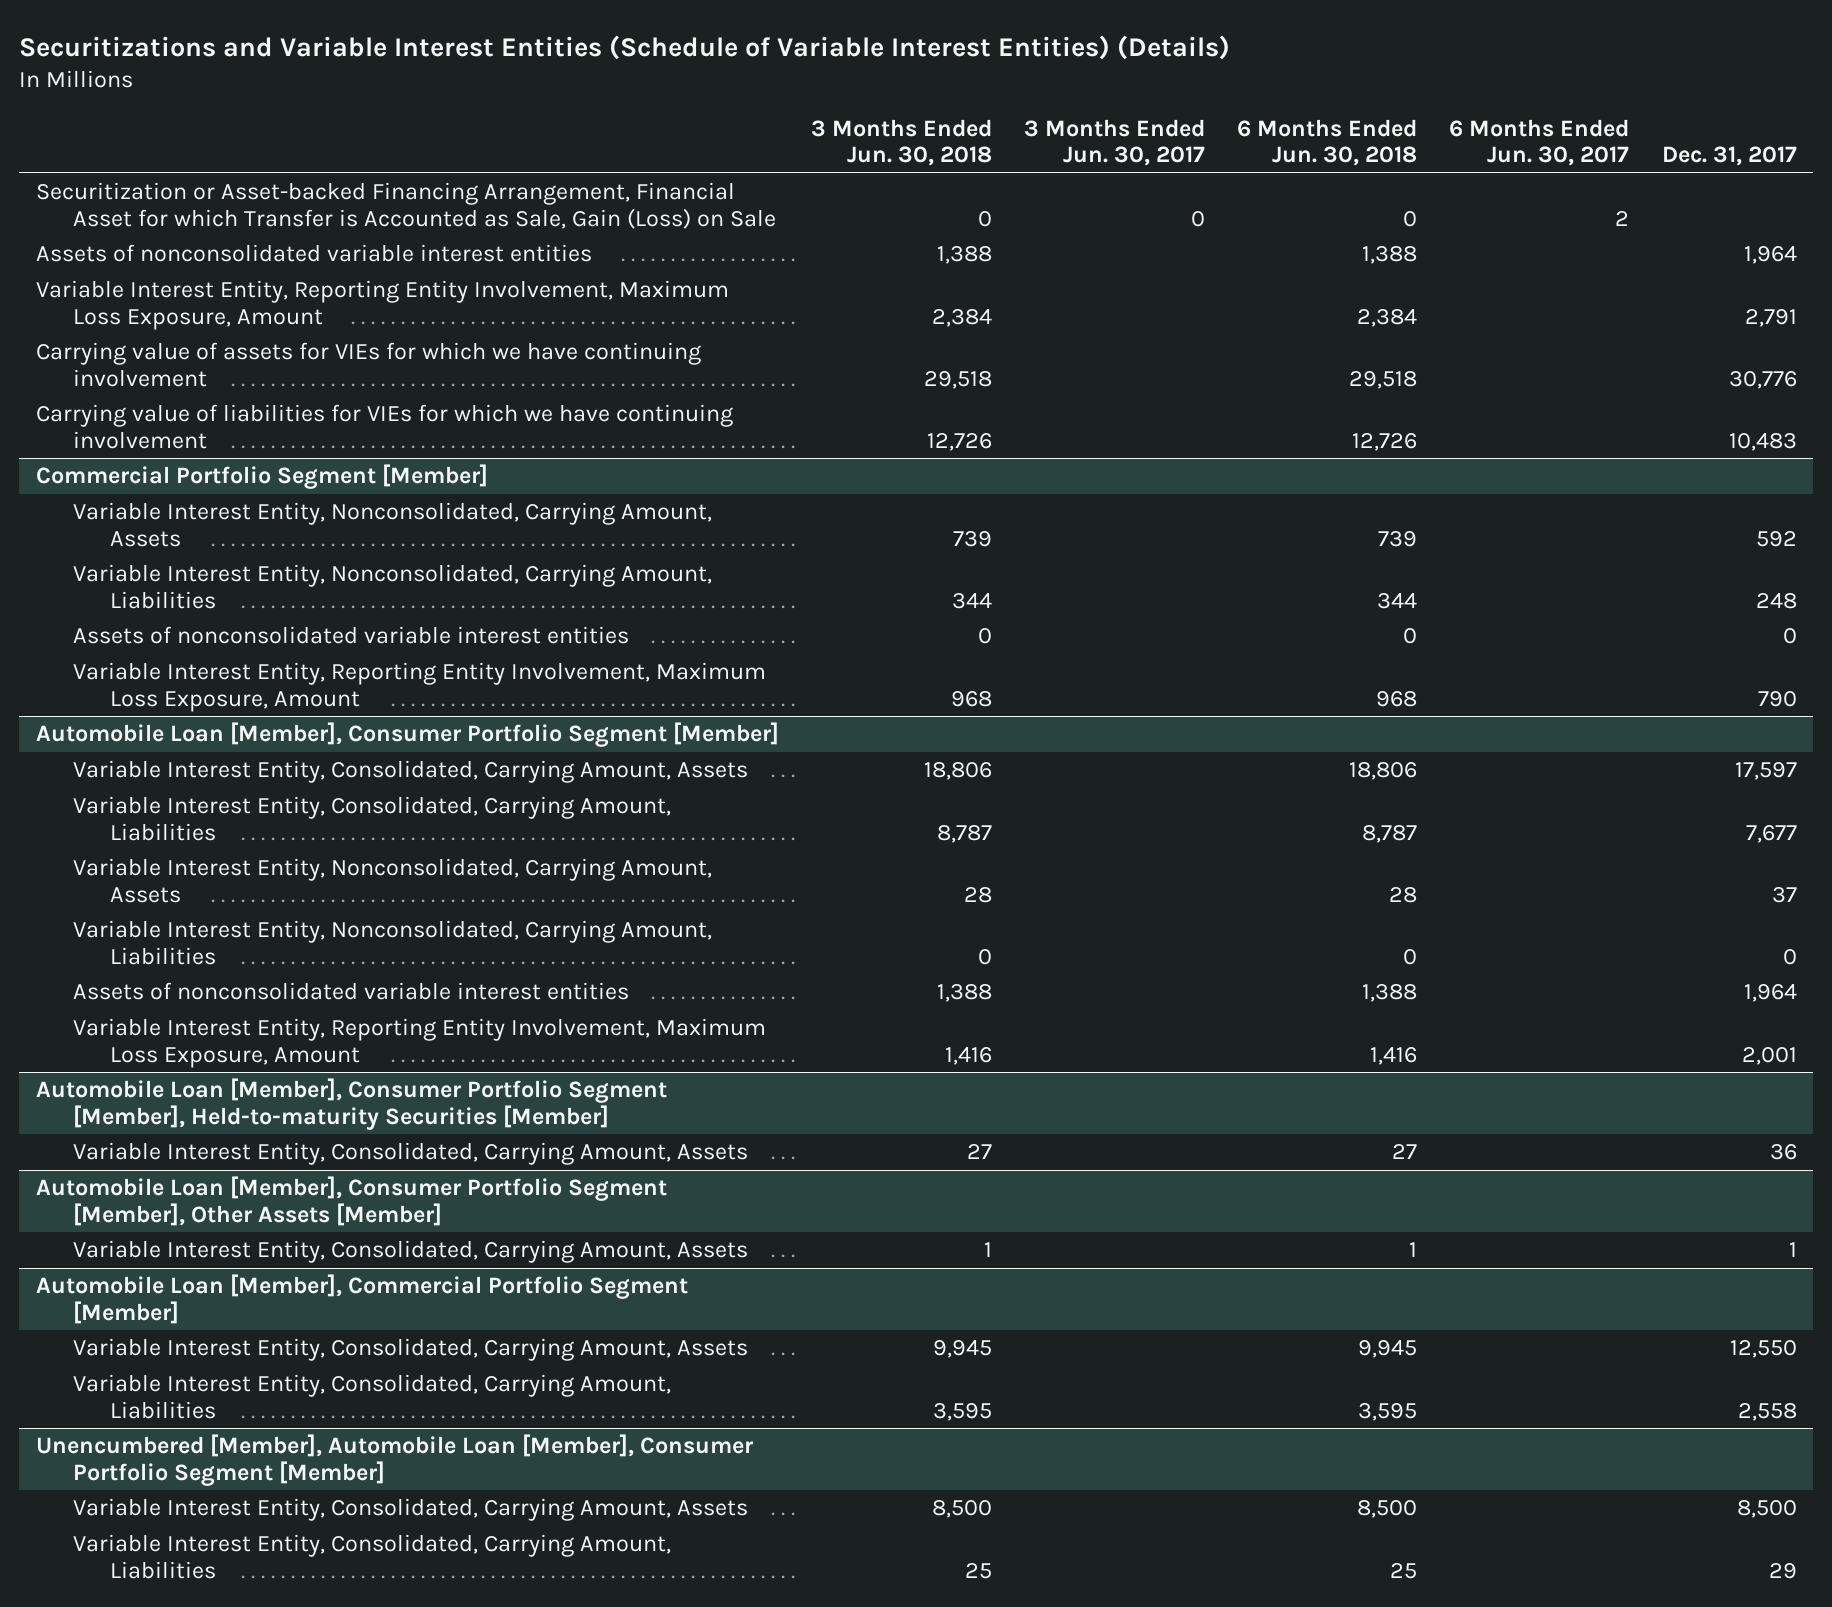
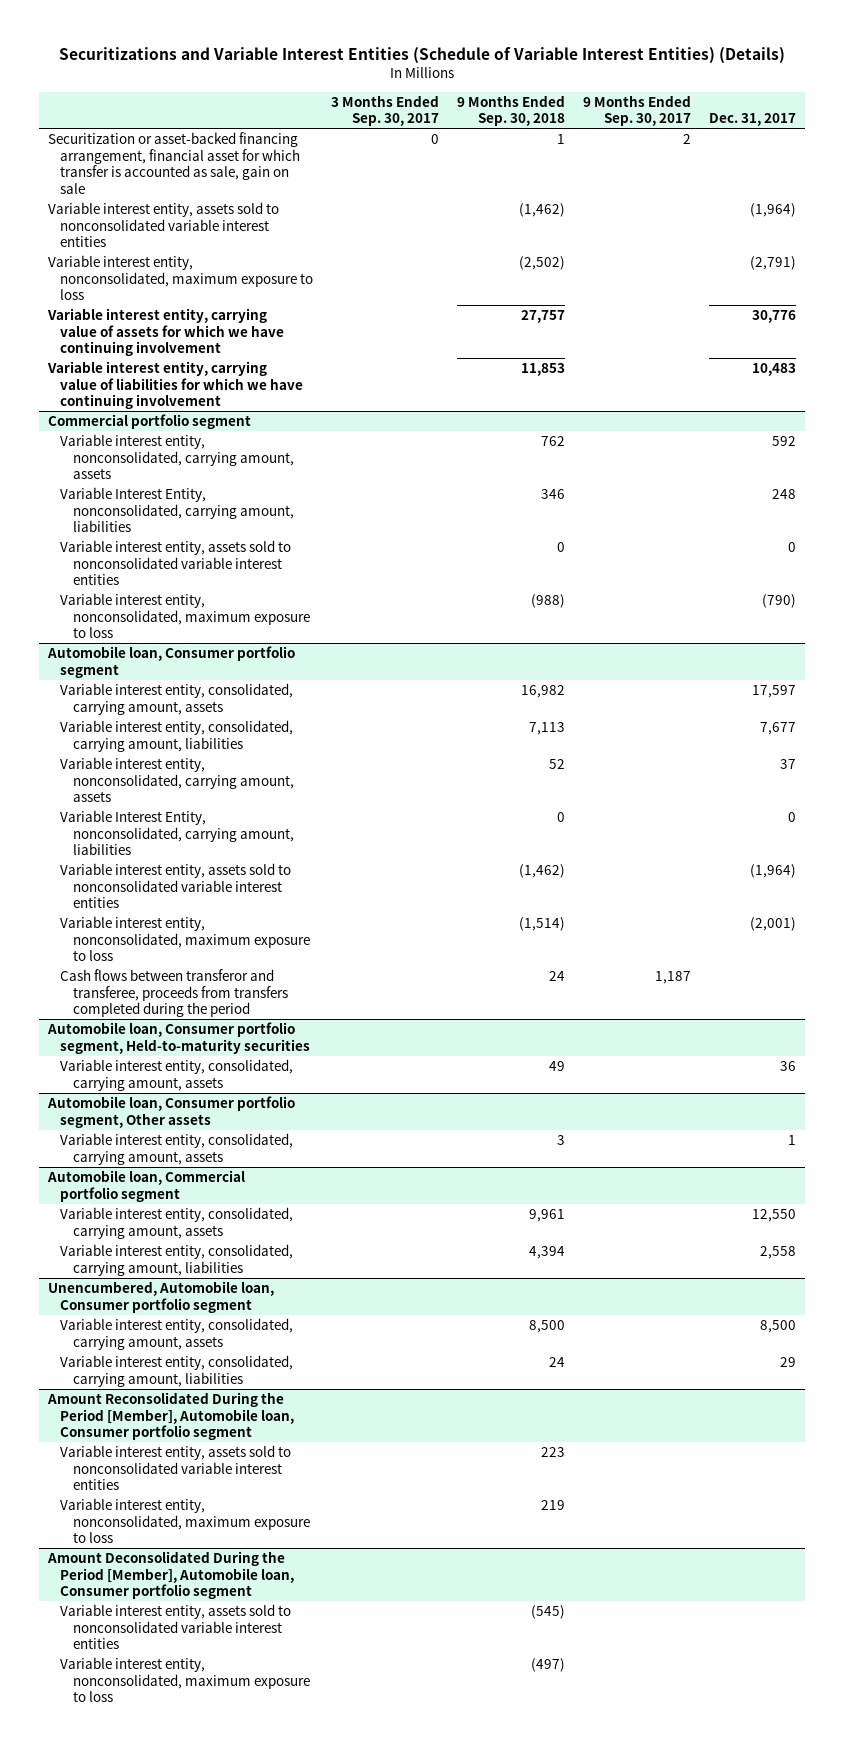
[810,118,992,167] 3 Months Ended Jun. 30, 2018 -> none
[1024,118,1206,167] 3 Months Ended Jun. 30, 2017 -> none
[1237,118,1418,167] 6 Months Ended Jun. 30, 2018 -> none
[1449,118,1630,167] 6 Months Ended Jun. 30, 2017 -> none
none -> [331,94,440,127] 3 Months Ended Sep. 30, 2017
none -> [457,94,566,127] 9 Months Ended Sep. 30, 2018
none -> [583,94,692,127] 9 Months Ended Sep. 30, 2017
[35,182,776,229] Securitization or Asset-backed Financing Arrangement, Financial Asset for which Transfer is Accounted as Sale, Gain (Loss) on Sale -> [47,131,301,194] Securitization or asset-backed financing arrangement, financial asset for which transfer is accounted as sale, gain on sale
[35,244,592,263] Assets of nonconsolidated variable interest entities -> [47,201,279,248] Variable interest entity, assets sold to nonconsolidated variable interest entities
[1743,246,1797,265] 1,964 -> [749,202,796,217] (1,964)
[35,280,729,330] Variable Interest Entity, Reporting Entity Involvement, Maximum Loss Exposure, Amount -> [47,254,314,301] Variable interest entity, nonconsolidated, maximum exposure to loss
[1744,308,1797,327] 2,791 -> [749,255,796,270] (2,791)
[35,342,701,387] Carrying value of assets for VIEs for which we have continuing involvement -> [46,307,285,357] Variable interest entity, carrying value of assets for which we have continuing involvement
[35,404,733,449] Carrying value of liabilities for VIEs for which we have continuing involvement -> [46,360,304,410] Variable interest entity, carrying value of liabilities for which we have continuing involvement
[35,464,488,490] Commercial Portfolio Segment [Member] -> [47,413,251,429] Commercial portfolio segment
[72,502,712,547] Variable Interest Entity, Nonconsolidated, Carrying Amount, Assets -> [60,433,295,480] Variable interest entity, nonconsolidated, carrying amount, assets
[72,564,712,609] Variable Interest Entity, Nonconsolidated, Carrying Amount, Liabilities -> [60,486,295,533] Variable Interest Entity, nonconsolidated, carrying amount, liabilities
[72,626,629,645] Assets of nonconsolidated variable interest entities -> [60,539,292,586] Variable interest entity, assets sold to nonconsolidated variable interest entities
[72,662,766,712] Variable Interest Entity, Reporting Entity Involvement, Maximum Loss Exposure, Amount -> [60,592,311,639] Variable interest entity, nonconsolidated, maximum exposure to loss
[1757,690,1797,707] 790 -> [761,593,796,608] (790)
[35,722,779,748] Automobile Loan [Member], Consumer Portfolio Segment [Member] -> [46,645,295,678] Automobile loan, Consumer portfolio segment
[72,760,748,784] Variable Interest Entity, Consolidated, Carrying Amount, Assets -> [60,682,294,715] Variable interest entity, consolidated, carrying amount, assets
[72,796,671,841] Variable Interest Entity, Consolidated, Carrying Amount, Liabilities -> [60,719,294,752] Variable interest entity, consolidated, carrying amount, liabilities
[72,858,712,903] Variable Interest Entity, Nonconsolidated, Carrying Amount, Assets -> [60,756,295,803] Variable interest entity, nonconsolidated, carrying amount, assets
[72,920,712,965] Variable Interest Entity, Nonconsolidated, Carrying Amount, Liabilities -> [60,809,295,856] Variable Interest Entity, nonconsolidated, carrying amount, liabilities
[72,982,629,1001] Assets of nonconsolidated variable interest entities -> [60,862,292,909] Variable interest entity, assets sold to nonconsolidated variable interest entities
[1743,984,1797,1003] 1,964 -> [749,863,796,878] (1,964)
[72,1018,766,1068] Variable Interest Entity, Reporting Entity Involvement, Maximum Loss Exposure, Amount -> [60,915,311,962] Variable interest entity, nonconsolidated, maximum exposure to loss
[1741,1046,1797,1065] 2,001 -> [749,916,796,931] (2,001)
none -> [60,968,289,1018] Cash flows between transferor and transferee, proceeds from transfers completed during the period
[35,1078,667,1130] Automobile Loan [Member], Consumer Portfolio Segment [Member], Held-to-maturity Securities [Member] -> [46,1021,311,1054] Automobile loan, Consumer portfolio segment, Held-to-maturity securities
[72,1142,748,1166] Variable Interest Entity, Consolidated, Carrying Amount, Assets -> [60,1058,294,1091] Variable interest entity, consolidated, carrying amount, assets
[35,1176,667,1226] Automobile Loan [Member], Consumer Portfolio Segment [Member], Other Assets [Member] -> [46,1095,295,1128] Automobile loan, Consumer portfolio segment, Other assets
[72,1240,748,1264] Variable Interest Entity, Consolidated, Carrying Amount, Assets -> [60,1132,294,1165] Variable interest entity, consolidated, carrying amount, assets
[35,1274,688,1324] Automobile Loan [Member], Commercial Portfolio Segment [Member] -> [46,1169,245,1202] Automobile loan, Commercial portfolio segment
[72,1338,748,1362] Variable Interest Entity, Consolidated, Carrying Amount, Assets -> [60,1206,294,1239] Variable interest entity, consolidated, carrying amount, assets
[72,1374,671,1419] Variable Interest Entity, Consolidated, Carrying Amount, Liabilities -> [60,1243,294,1276] Variable interest entity, consolidated, carrying amount, liabilities
[35,1434,754,1486] Unencumbered [Member], Automobile Loan [Member], Consumer Portfolio Segment [Member] -> [47,1280,274,1313] Unencumbered, Automobile loan, Consumer portfolio segment
[72,1498,748,1522] Variable Interest Entity, Consolidated, Carrying Amount, Assets -> [60,1317,294,1350] Variable interest entity, consolidated, carrying amount, assets
[72,1534,671,1579] Variable Interest Entity, Consolidated, Carrying Amount, Liabilities -> [60,1354,294,1387] Variable interest entity, consolidated, carrying amount, liabilities
none -> [46,1391,295,1441] Amount Reconsolidated During the Period [Member], Automobile loan, Consumer portfolio segment
none -> [60,1444,292,1491] Variable interest entity, assets sold to nonconsolidated variable interest entities
none -> [60,1497,311,1544] Variable interest entity, nonconsolidated, maximum exposure to loss
none -> [46,1550,295,1600] Amount Deconsolidated During the Period [Member], Automobile loan, Consumer portfolio segment
none -> [60,1603,292,1650] Variable interest entity, assets sold to nonconsolidated variable interest entities
none -> [60,1656,311,1703] Variable interest entity, nonconsolidated, maximum exposure to loss

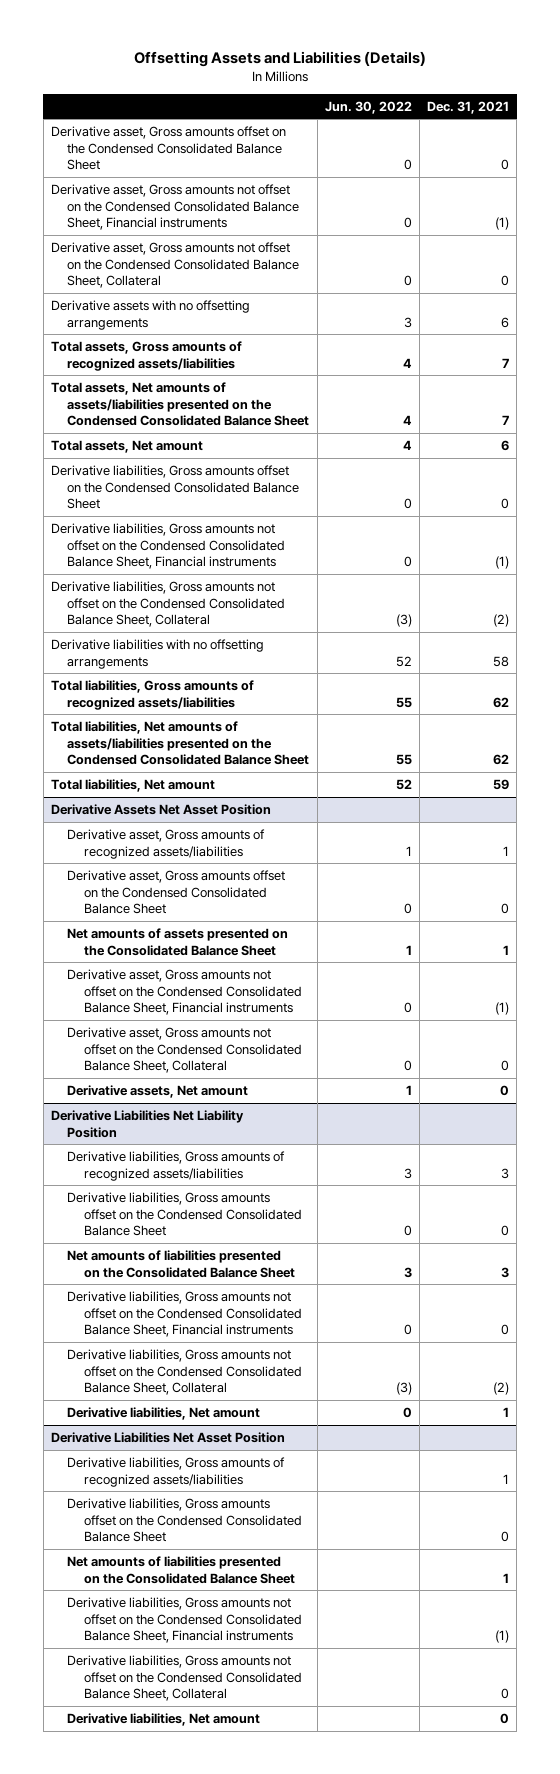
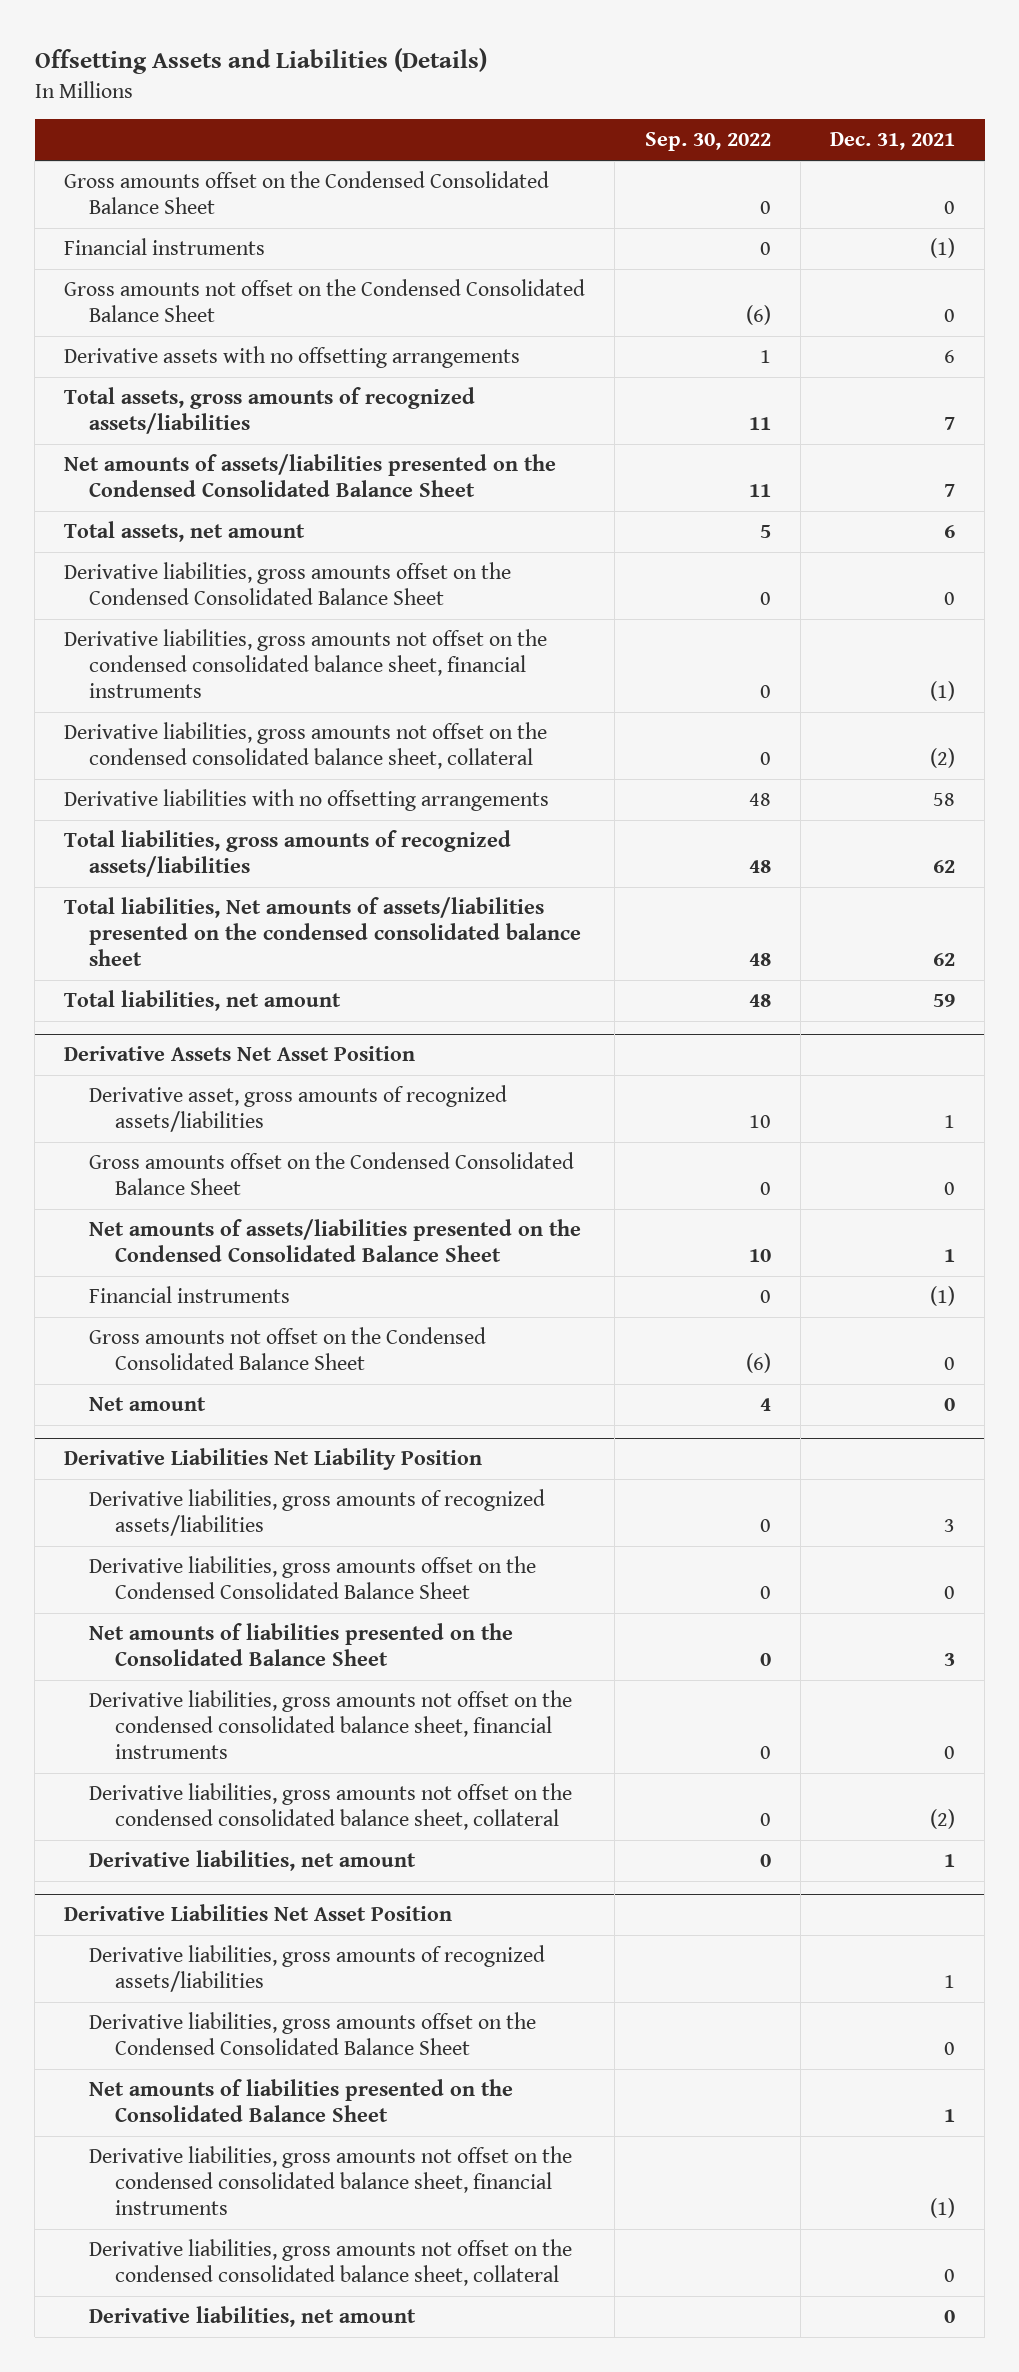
[324,100,412,114] Jun. 30, 2022 -> none
none -> [644,132,771,152] Sep. 30, 2022
[50,125,286,171] Derivative asset, Gross amounts offset on the Condensed Consolidated Balance Sheet -> [64,171,550,215] Gross amounts offset on the Condensed Consolidated Balance Sheet
[50,183,300,231] Derivative asset, Gross amounts not offset on the Condensed Consolidated Balance Sheet, Financial instruments -> [64,238,266,256] Financial instruments
[50,241,300,289] Derivative asset, Gross amounts not offset on the Condensed Consolidated Balance Sheet, Collateral -> [64,279,586,323] Gross amounts not offset on the Condensed Consolidated Balance Sheet
[50,340,242,371] Total assets, Gross amounts of recognized assets/liabilities -> [64,387,476,435] Total assets, gross amounts of recognized assets/liabilities
[50,381,310,427] Total assets, Net amounts of assets/liabilities presented on the Condensed Consolidated Balance Sheet -> [64,454,557,498] Net amounts of assets/liabilities presented on the Condensed Consolidated Balance Sheet
[50,439,203,453] Total assets, Net amount -> [64,521,306,543] Total assets, net amount
[50,464,300,510] Derivative liabilities, Gross amounts offset on the Condensed Consolidated Balance Sheet -> [64,562,512,606] Derivative liabilities, gross amounts offset on the Condensed Consolidated Balance Sheet
[50,522,286,570] Derivative liabilities, Gross amounts not offset on the Condensed Consolidated Balance Sheet, Financial instruments -> [64,629,548,699] Derivative liabilities, gross amounts not offset on the condensed consolidated balance sheet, financial instruments
[50,580,286,628] Derivative liabilities, Gross amounts not offset on the Condensed Consolidated Balance Sheet, Collateral -> [64,722,548,770] Derivative liabilities, gross amounts not offset on the condensed consolidated balance sheet, collateral
[50,679,254,710] Total liabilities, Gross amounts of recognized assets/liabilities -> [64,830,512,878] Total liabilities, gross amounts of recognized assets/liabilities
[50,720,310,766] Total liabilities, Net amounts of assets/liabilities presented on the Condensed Consolidated Balance Sheet -> [64,897,582,967] Total liabilities, Net amounts of assets/liabilities presented on the condensed consolidated balance sheet
[50,778,215,792] Total liabilities, Net amount -> [64,990,342,1012] Total liabilities, net amount
[67,828,266,859] Derivative asset, Gross amounts of recognized assets/liabilities -> [89,1085,508,1133] Derivative asset, gross amounts of recognized assets/liabilities
[67,869,286,915] Derivative asset, Gross amounts offset on the Condensed Consolidated Balance Sheet -> [89,1152,575,1196] Gross amounts offset on the Condensed Consolidated Balance Sheet
[67,927,289,956] Net amounts of assets presented on the Consolidated Balance Sheet -> [89,1219,582,1263] Net amounts of assets/liabilities presented on the Condensed Consolidated Balance Sheet
[67,968,302,1016] Derivative asset, Gross amounts not offset on the Condensed Consolidated Balance Sheet, Financial instruments -> [89,1286,291,1304] Financial instruments
[67,1026,302,1074] Derivative asset, Gross amounts not offset on the Condensed Consolidated Balance Sheet, Collateral -> [89,1327,487,1371] Gross amounts not offset on the Condensed Consolidated Balance Sheet
[67,1084,249,1098] Derivative assets, Net amount -> [89,1397,207,1412] Net amount
[67,1150,286,1181] Derivative liabilities, Gross amounts of recognized assets/liabilities -> [89,1489,546,1537] Derivative liabilities, gross amounts of recognized assets/liabilities
[67,1191,302,1237] Derivative liabilities, Gross amounts offset on the Condensed Consolidated Balance Sheet -> [89,1556,537,1600] Derivative liabilities, gross amounts offset on the Condensed Consolidated Balance Sheet
[67,1290,302,1338] Derivative liabilities, Gross amounts not offset on the Condensed Consolidated Balance Sheet, Financial instruments -> [89,1690,573,1760] Derivative liabilities, gross amounts not offset on the condensed consolidated balance sheet, financial instruments
[67,1348,302,1396] Derivative liabilities, Gross amounts not offset on the Condensed Consolidated Balance Sheet, Collateral -> [89,1783,573,1831] Derivative liabilities, gross amounts not offset on the condensed consolidated balance sheet, collateral
[67,1406,261,1420] Derivative liabilities, Net amount -> [89,1850,417,1872] Derivative liabilities, net amount
[67,1456,286,1487] Derivative liabilities, Gross amounts of recognized assets/liabilities -> [89,1945,546,1993] Derivative liabilities, gross amounts of recognized assets/liabilities
[67,1497,302,1543] Derivative liabilities, Gross amounts offset on the Condensed Consolidated Balance Sheet -> [89,2012,537,2056] Derivative liabilities, gross amounts offset on the Condensed Consolidated Balance Sheet
[67,1596,302,1644] Derivative liabilities, Gross amounts not offset on the Condensed Consolidated Balance Sheet, Financial instruments -> [89,2146,573,2216] Derivative liabilities, gross amounts not offset on the condensed consolidated balance sheet, financial instruments
[67,1654,302,1702] Derivative liabilities, Gross amounts not offset on the Condensed Consolidated Balance Sheet, Collateral -> [89,2239,573,2287] Derivative liabilities, gross amounts not offset on the condensed consolidated balance sheet, collateral
[67,1712,261,1726] Derivative liabilities, Net amount -> [89,2306,417,2328] Derivative liabilities, net amount

